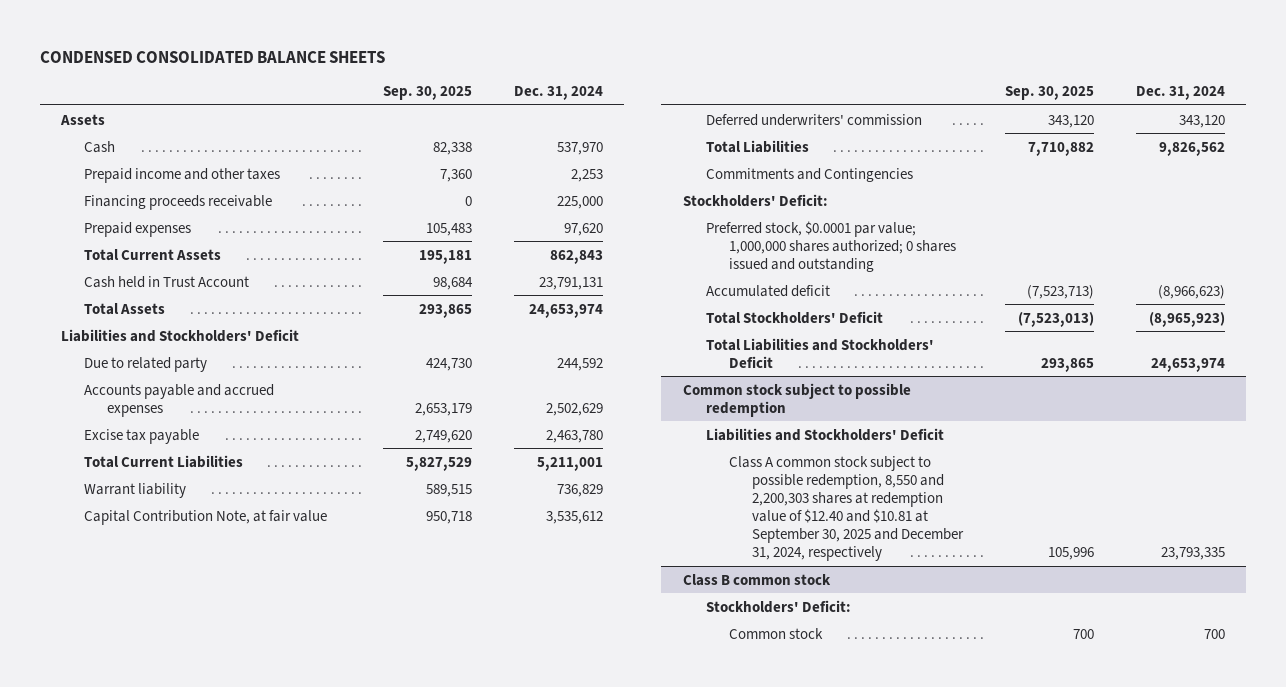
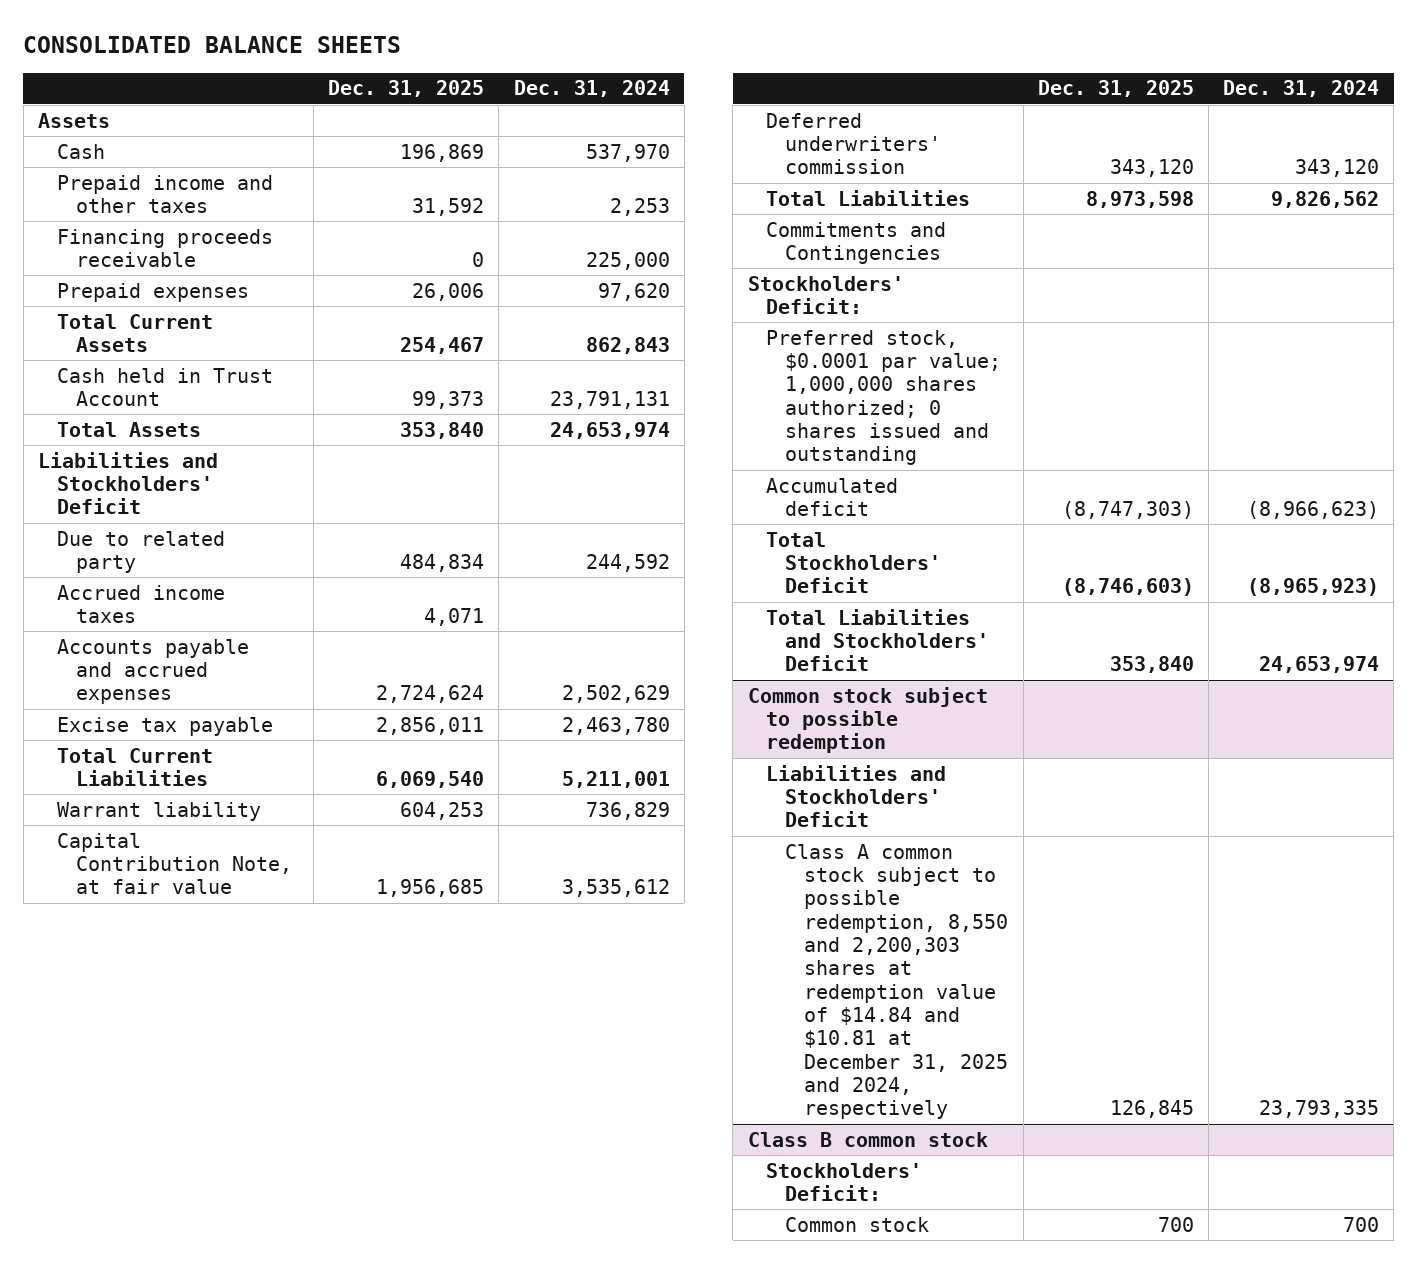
[39,50,385,63] CONDENSED CONSOLIDATED BALANCE SHEETS -> [23,36,402,54] CONSOLIDATED BALANCE SHEETS
[383,86,473,101] Sep. 30, 2025 -> none
none -> [328,80,485,98] Dec. 31, 2025
none -> [56,584,225,623] Accrued income taxes
[728,455,964,561] Class A common stock subject to possible redemption, 8,550 and 2,200,303 shares at redemption value of $12.40 and $10.81 at September 30, 2025 and December 31, 2024, respectively -> [785,843,1009,1120] Class A common stock subject to possible redemption, 8,550 and 2,200,303 shares at redemption value of $14.84 and $10.81 at December 31, 2025 and 2024, respectively

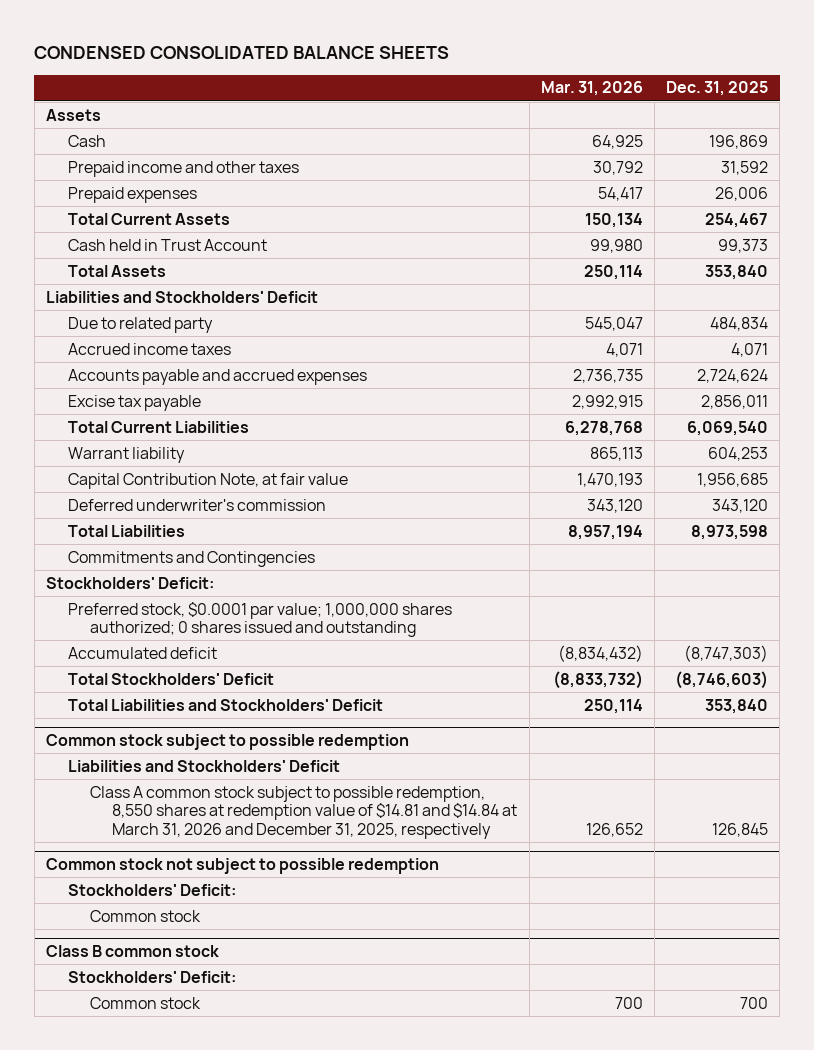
[23,36,402,54] CONSOLIDATED BALANCE SHEETS -> [34,45,450,59] CONDENSED CONSOLIDATED BALANCE SHEETS
[513,80,670,98] Dec. 31, 2024 -> none
none -> [540,81,643,97] Mar. 31, 2026
[56,228,273,267] Financing proceeds receivable -> none
[766,112,942,175] Deferred underwriters' commission -> [68,498,327,511] Deferred underwriter's commission
[785,843,1009,1120] Class A common stock subject to possible redemption, 8,550 and 2,200,303 shares at redemption value of $14.84 and $10.81 at December 31, 2025 and 2024, respectively -> [90,785,518,839] Class A common stock subject to possible redemption, 8,550 shares at redemption value of $14.81 and $14.84 at March 31, 2026 and December 31, 2025, respectively
none -> [45,857,439,874] Common stock not subject to possible redemption
none -> [68,883,237,896] Stockholders' Deficit:
none -> [90,909,202,922] Common stock

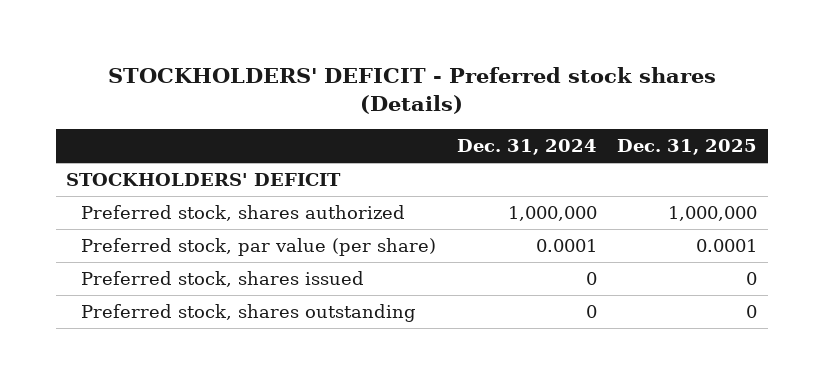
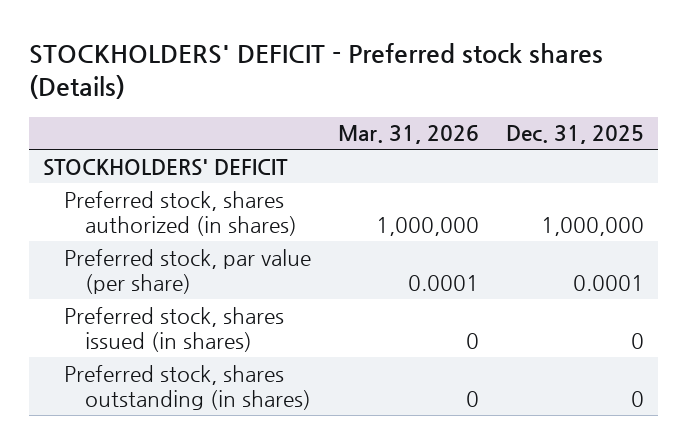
[456,138,597,155] Dec. 31, 2024 -> none
none -> [338,125,480,145] Mar. 31, 2026
[81,205,406,222] Preferred stock, shares authorized -> [64,190,298,236] Preferred stock, shares authorized (in shares)
[81,271,365,288] Preferred stock, shares issued -> [64,306,285,352] Preferred stock, shares issued (in shares)
[81,304,417,323] Preferred stock, shares outstanding -> [64,364,312,410] Preferred stock, shares outstanding (in shares)

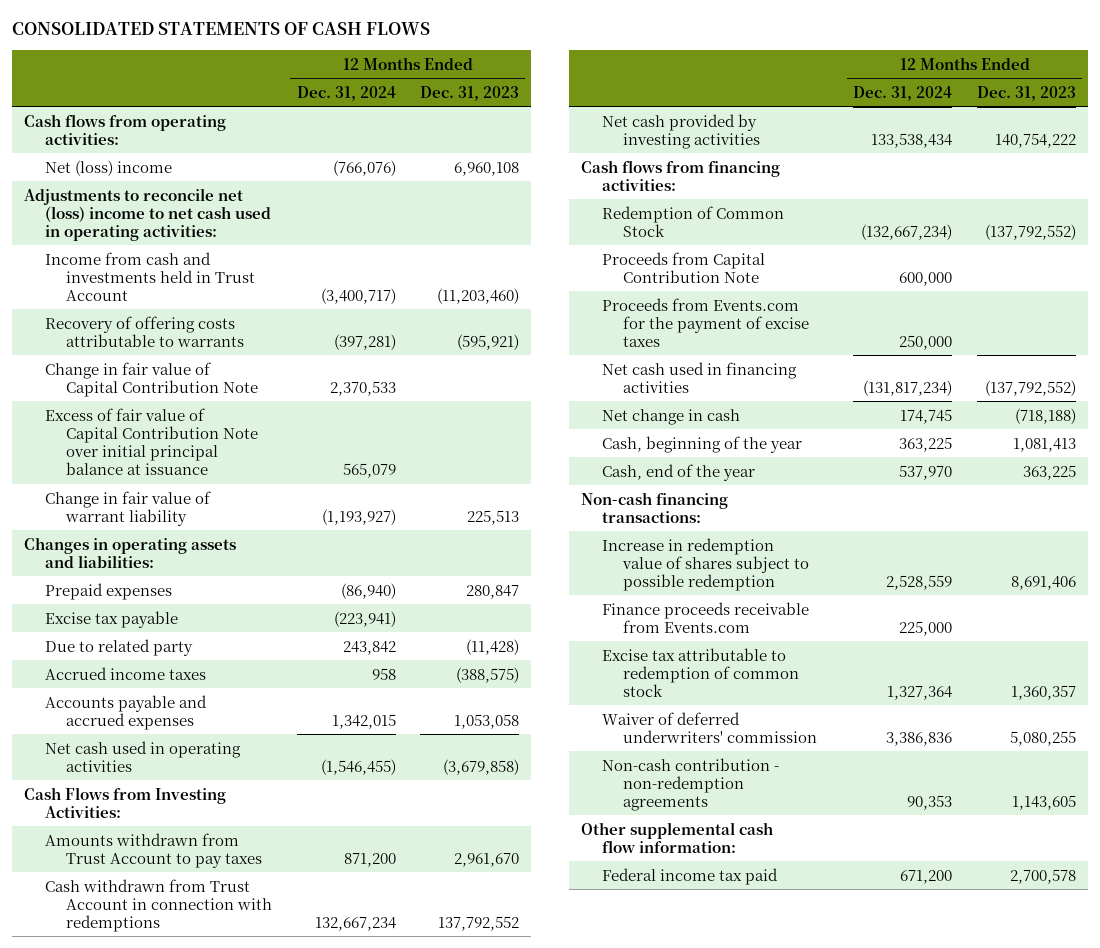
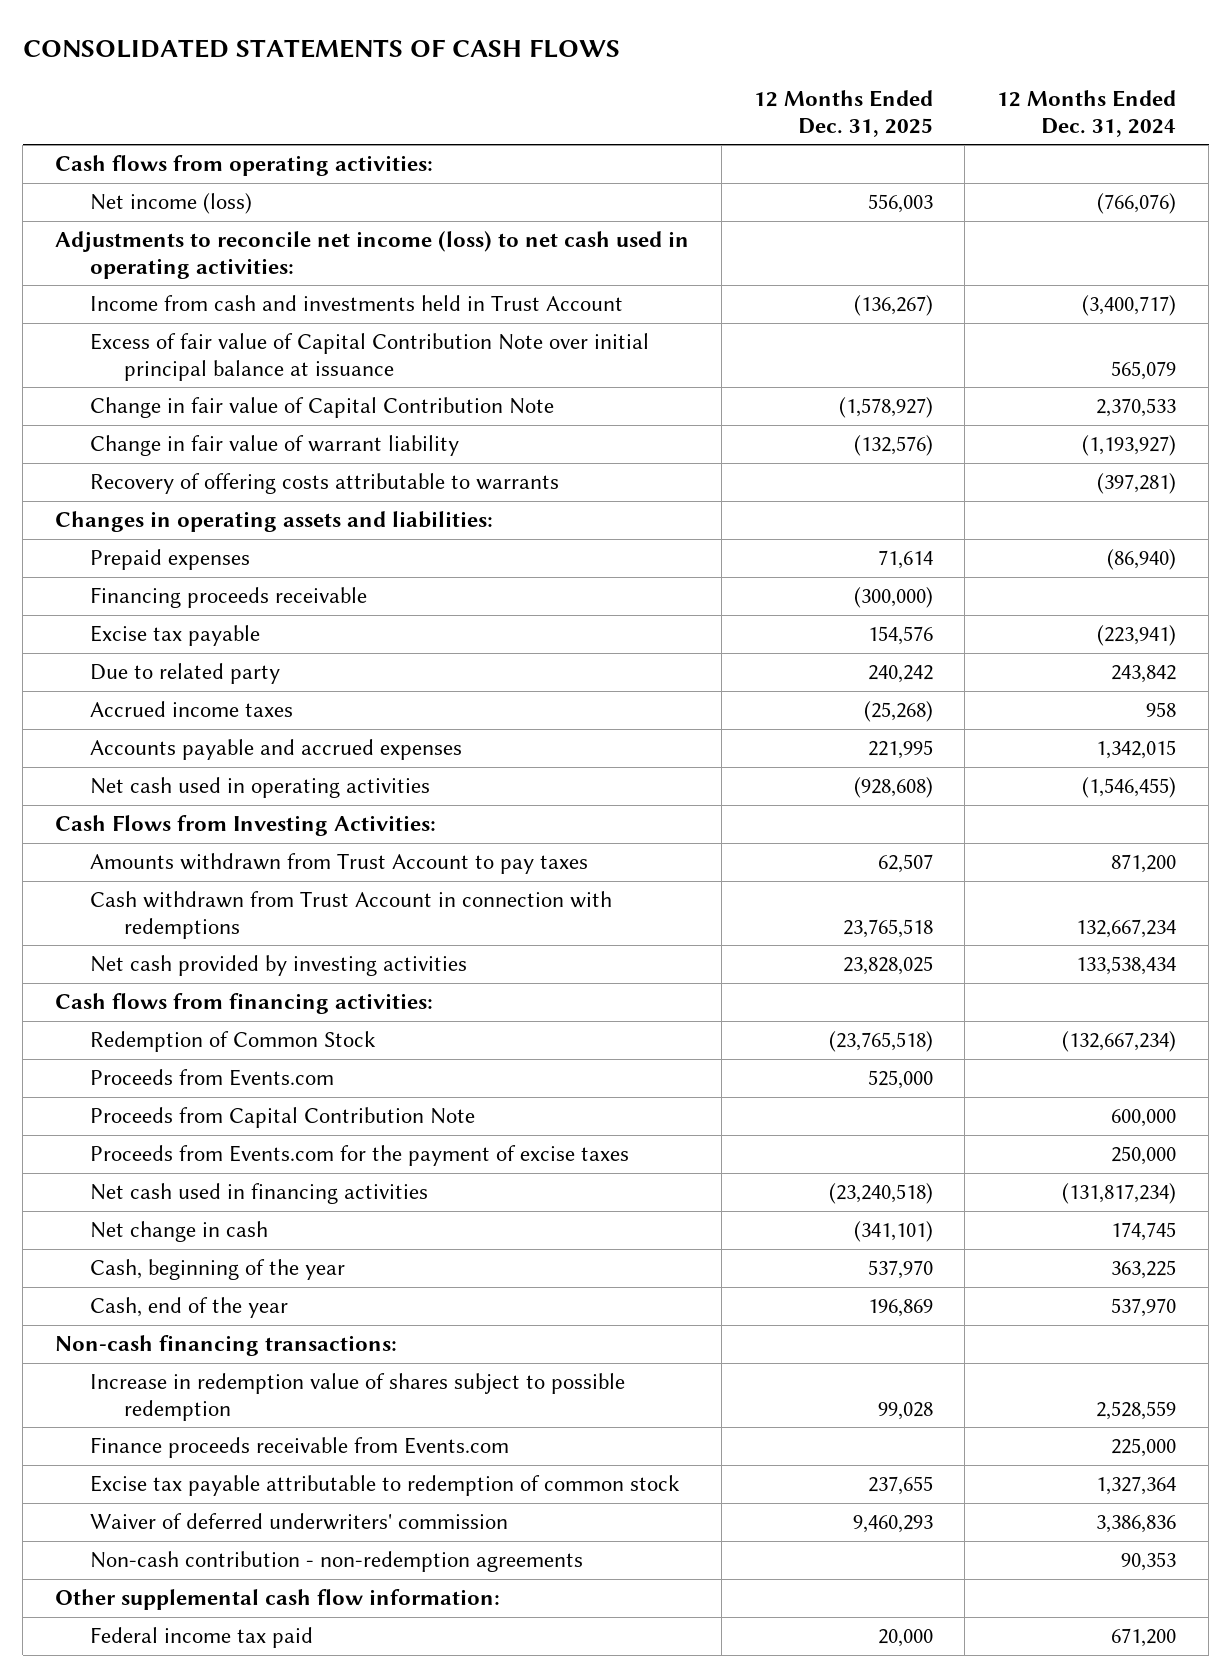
[420,85,520,101] Dec. 31, 2023 -> none
none -> [753,90,933,137] 12 Months Ended Dec. 31, 2025
[45,159,173,176] Net (loss) income -> [89,193,252,215] Net income (loss)
[24,187,272,241] Adjustments to reconcile net (loss) income to net cash used in operating activities: -> [54,231,689,279] Adjustments to reconcile net income (loss) to net cash used in operating activities:
[45,361,259,397] Change in fair value of Capital Contribution Note -> [89,397,554,419] Change in fair value of Capital Contribution Note
[45,315,245,347] Recovery of offering costs attributable to warrants -> [89,473,559,495] Recovery of offering costs attributable to warrants
none -> [89,587,367,609] Financing proceeds receivable
none -> [89,1069,334,1087] Proceeds from Events.com
[601,647,799,697] Excise tax attributable to redemption of common stock -> [89,1475,680,1497] Excise tax payable attributable to redemption of common stock

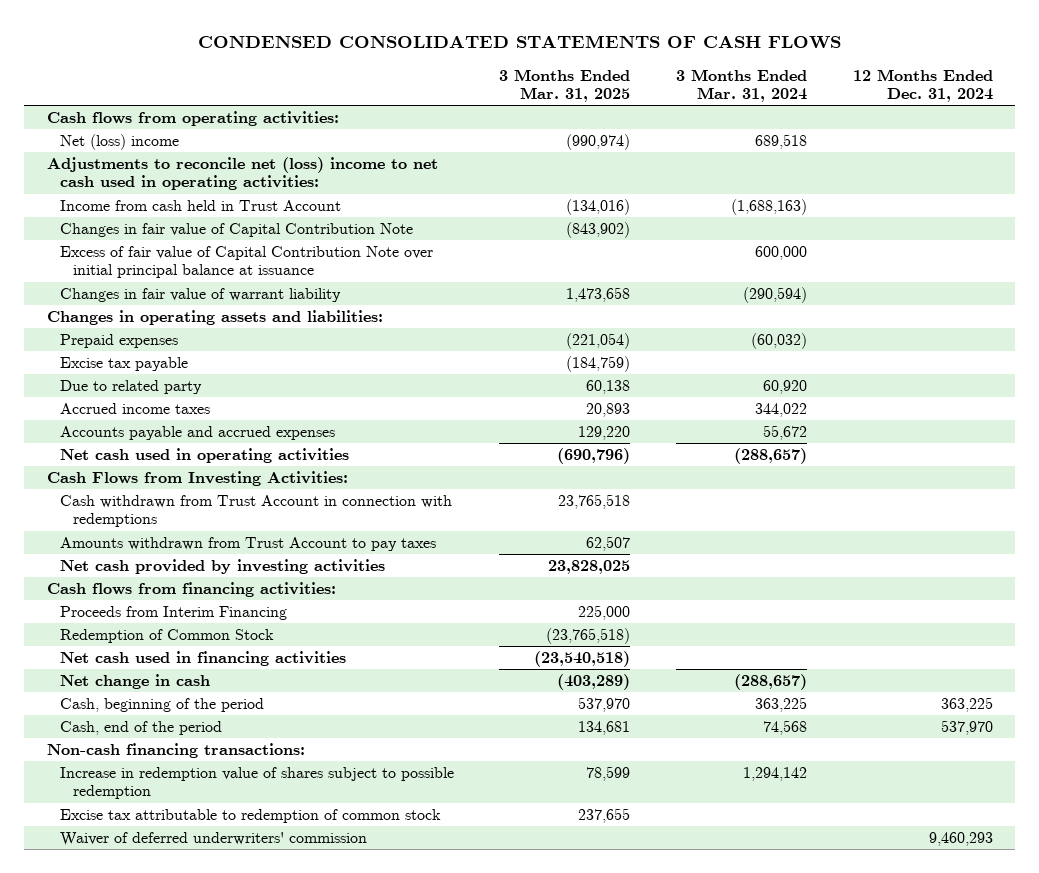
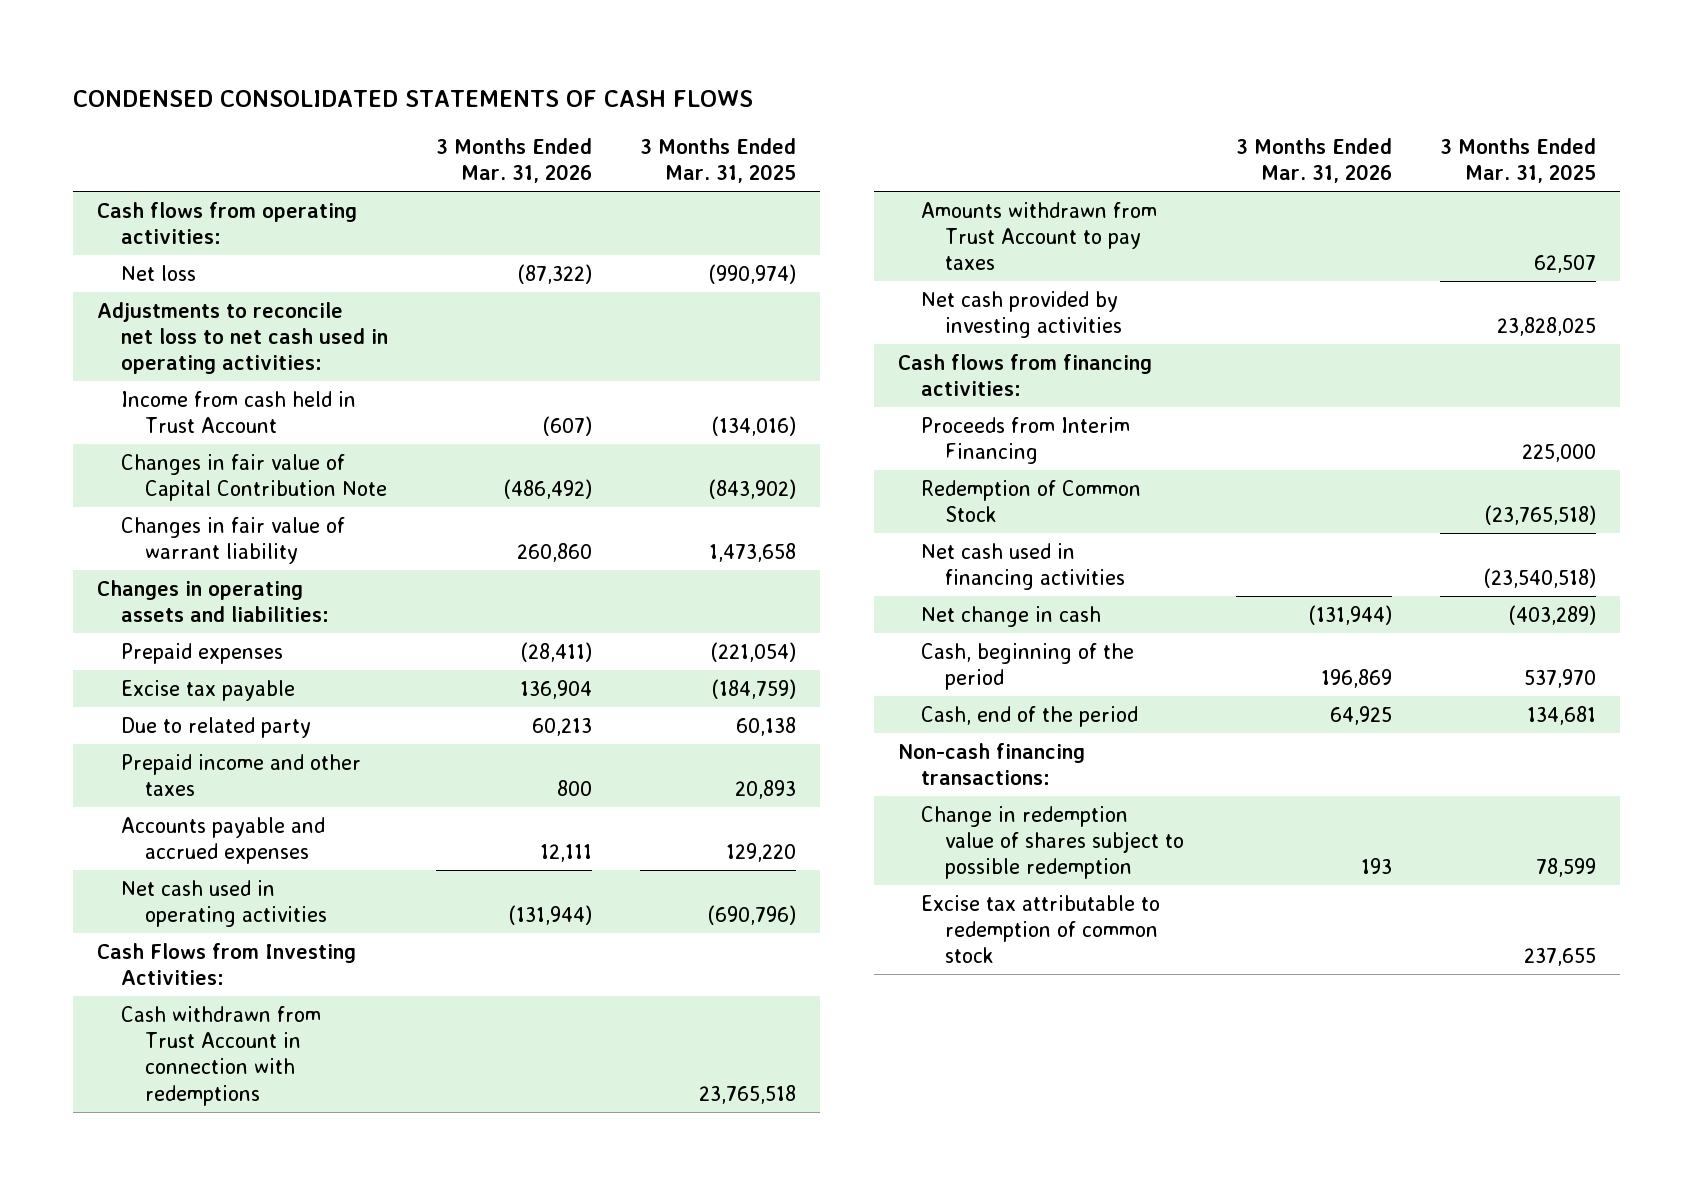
[675,68,807,103] 3 Months Ended Mar. 31, 2024 -> none
[852,68,993,103] 12 Months Ended Dec. 31, 2024 -> none
none -> [436,137,593,184] 3 Months Ended Mar. 31, 2026
[59,133,179,150] Net (loss) income -> [121,264,197,281] Net loss
[46,156,438,191] Adjustments to reconcile net (loss) income to net cash used in operating activities: -> [97,301,389,375] Adjustments to reconcile net loss to net cash used in operating activities:
[59,245,433,279] Excess of fair value of Capital Contribution Note over initial principal balance at issuance -> none
[59,402,210,414] Accrued income taxes -> [121,753,362,797] Prepaid income and other taxes
[59,766,454,800] Increase in redemption value of shares subject to possible redemption -> [921,805,1184,880] Change in redemption value of shares subject to possible redemption
[59,831,367,846] Waiver of deferred underwriters' commission -> none

